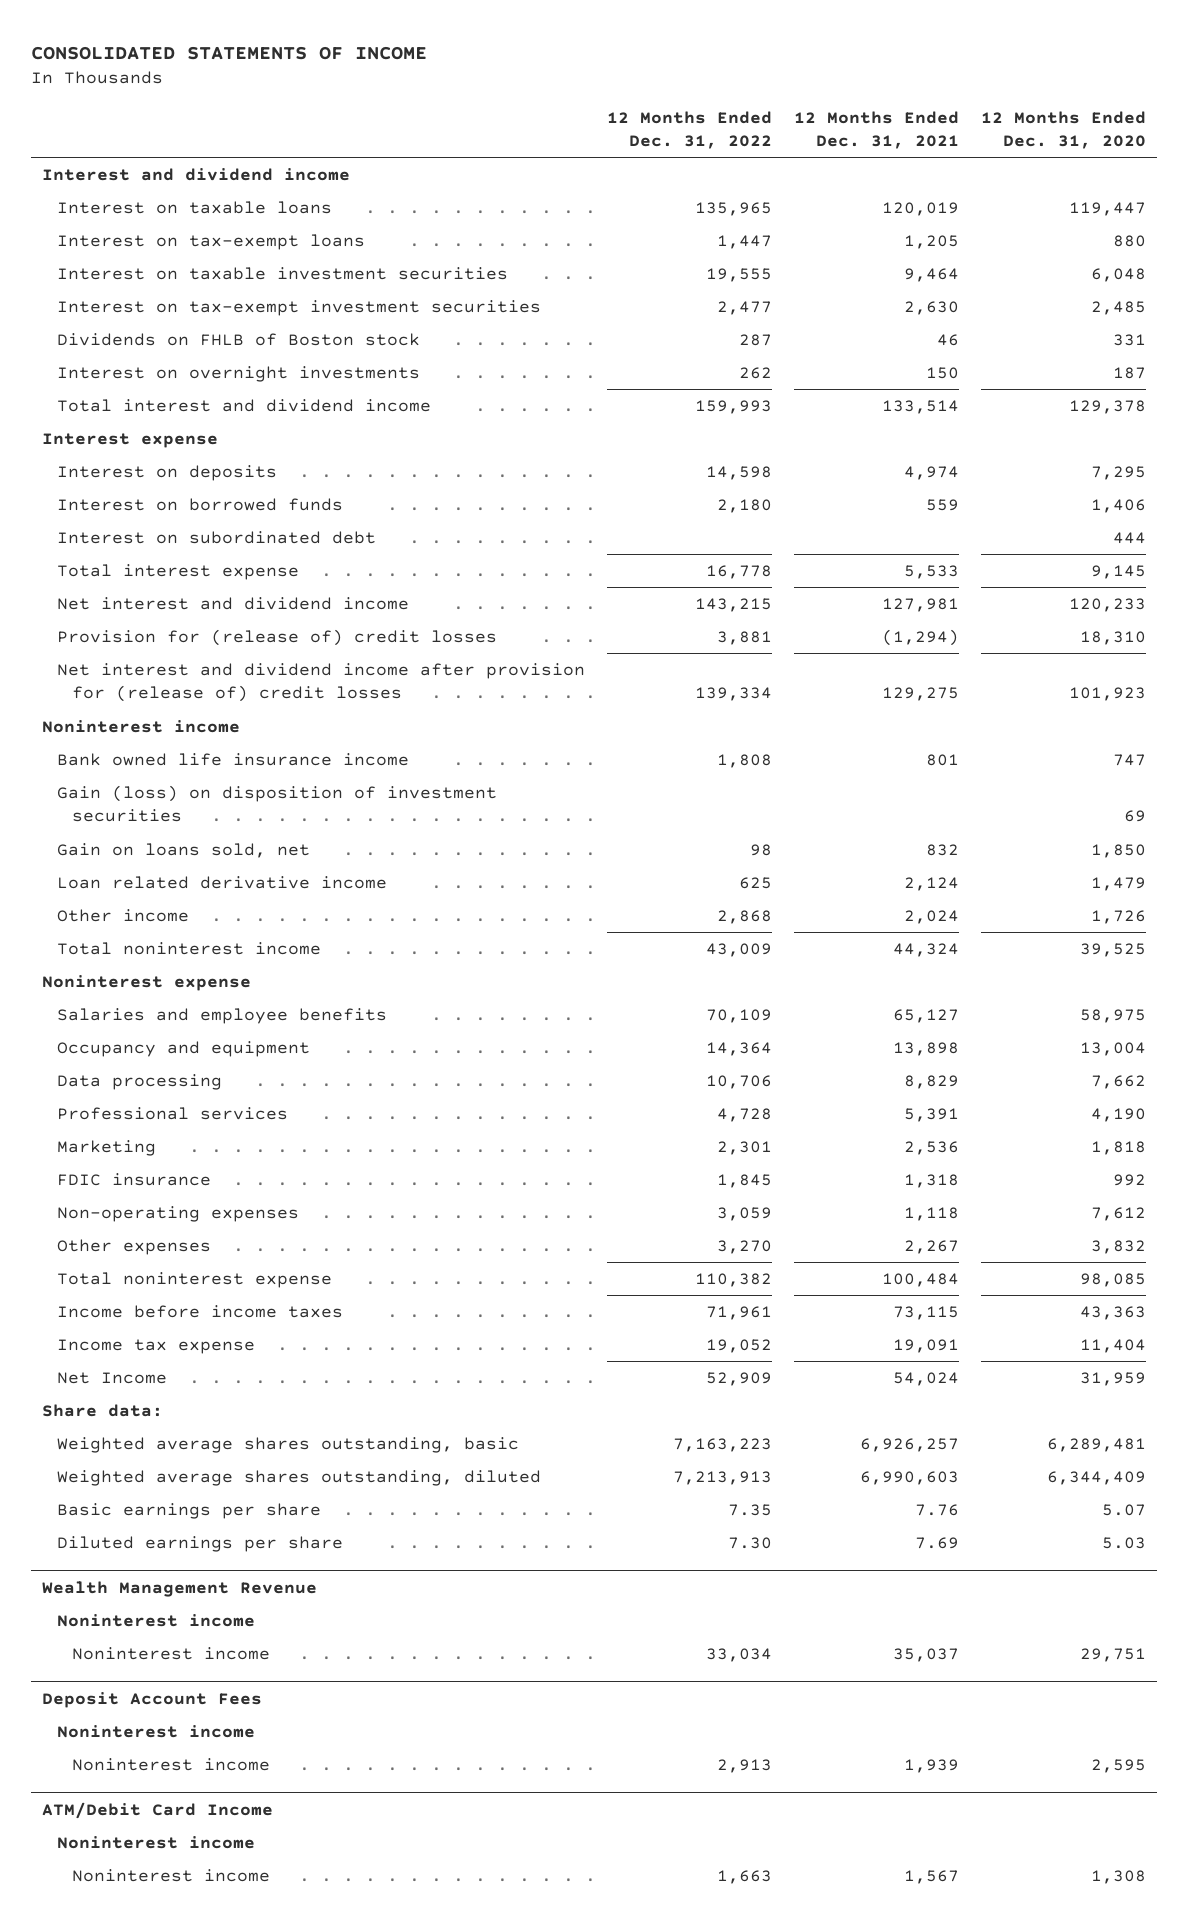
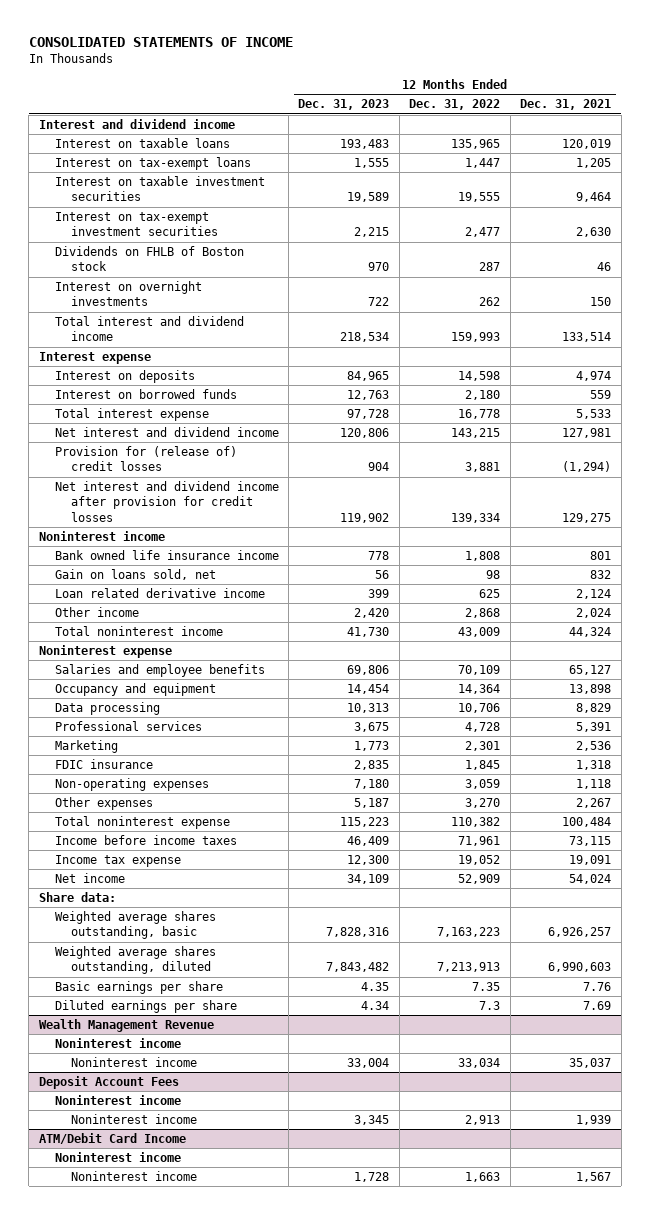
[981,110,1147,149] 12 Months Ended Dec. 31, 2020 -> none
none -> [298,99,390,111] Dec. 31, 2023
[57,530,377,544] Interest on subordinated debt -> none
[57,662,586,703] Net interest and dividend income after provision for (release of) credit losses -> [54,480,279,522] Net interest and dividend income after provision for credit losses
[57,784,498,823] Gain (loss) on disposition of investment securities -> none
[57,1371,168,1384] Net Income -> [54,872,125,883] Net income
[728,1536,773,1549] 7.30 -> [479,1000,501,1010] 7.3

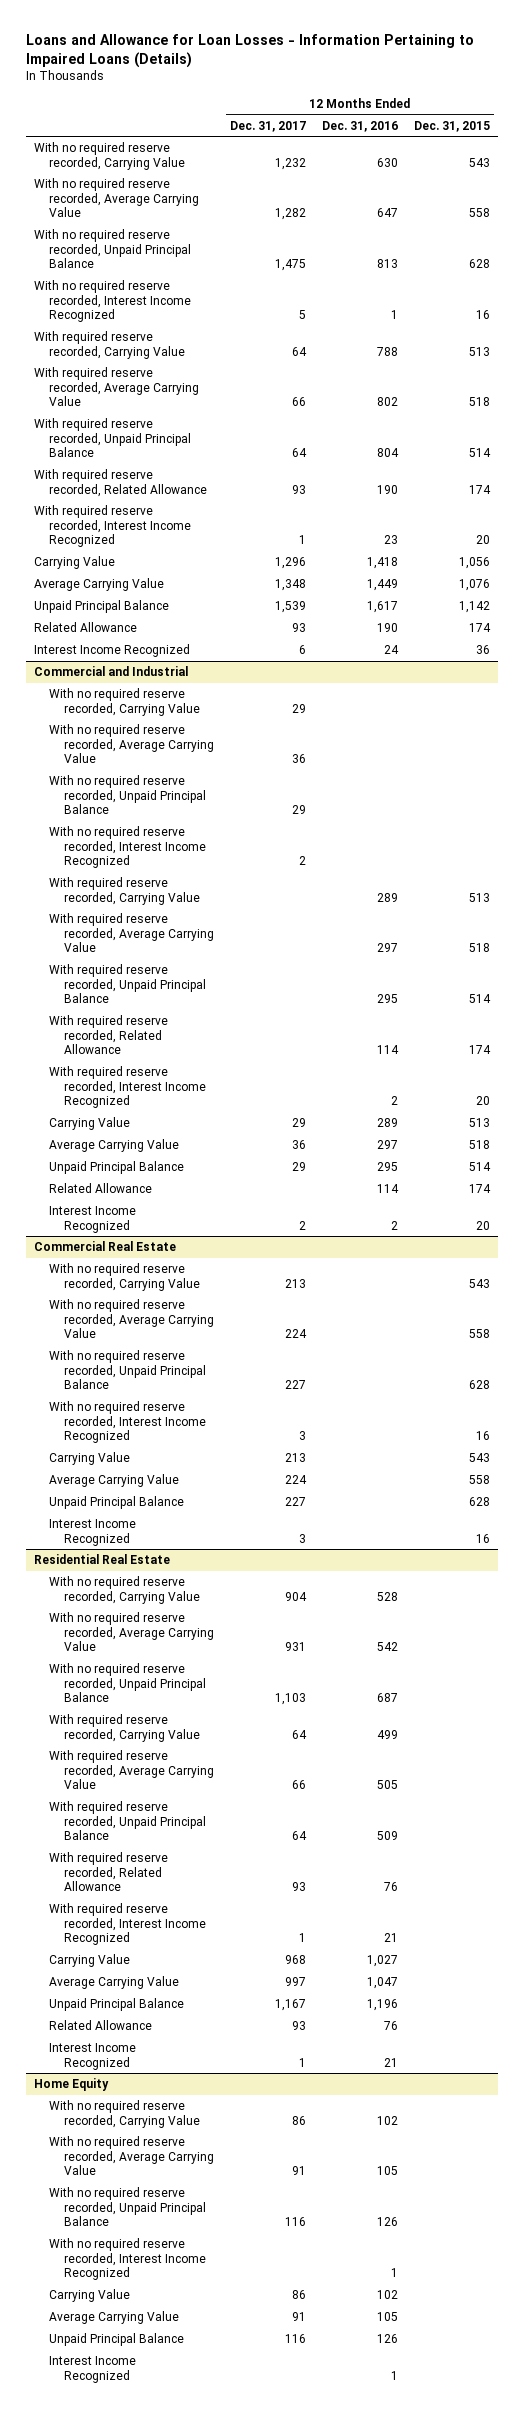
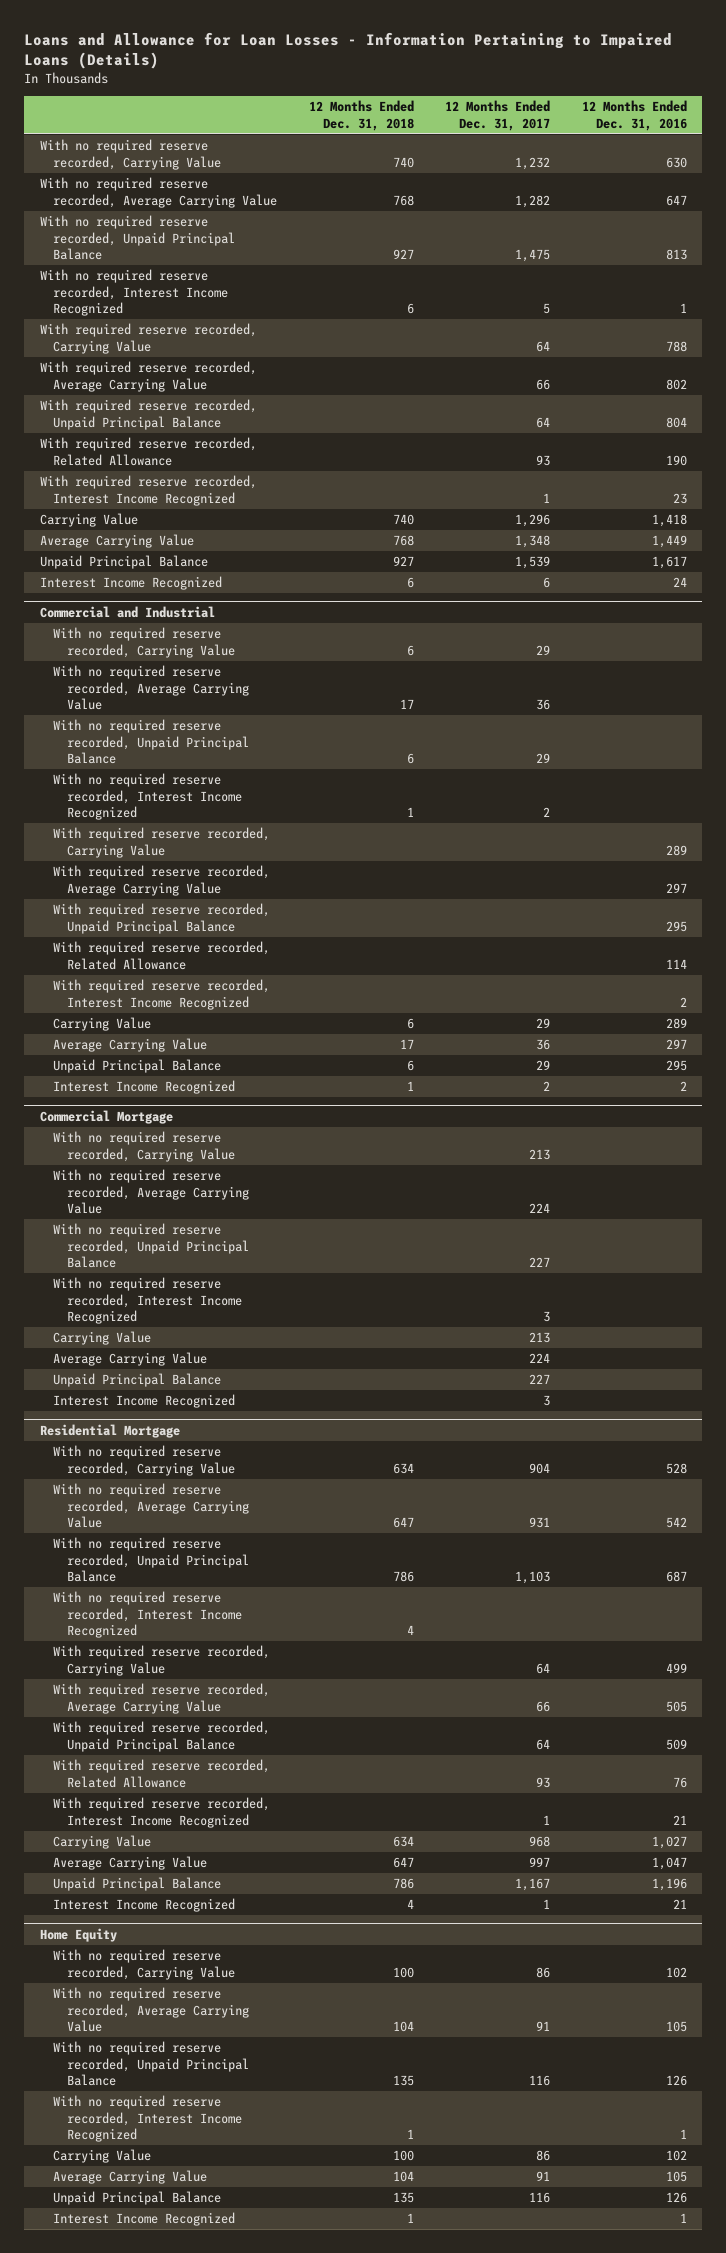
[414,120,491,132] Dec. 31, 2015 -> none
none -> [308,100,414,131] 12 Months Ended Dec. 31, 2018
[34,622,138,633] Related Allowance -> none
[49,1183,153,1194] Related Allowance -> none
[34,1241,177,1252] Commercial Real Estate -> none
none -> [39,1109,173,1124] Commercial Mortgage
[34,1554,171,1565] Residential Real Estate -> [39,1423,180,1438] Residential Mortgage
none -> [53,1591,242,1639] With no required reserve recorded, Interest Income Recognized
[49,2020,153,2031] Related Allowance -> none

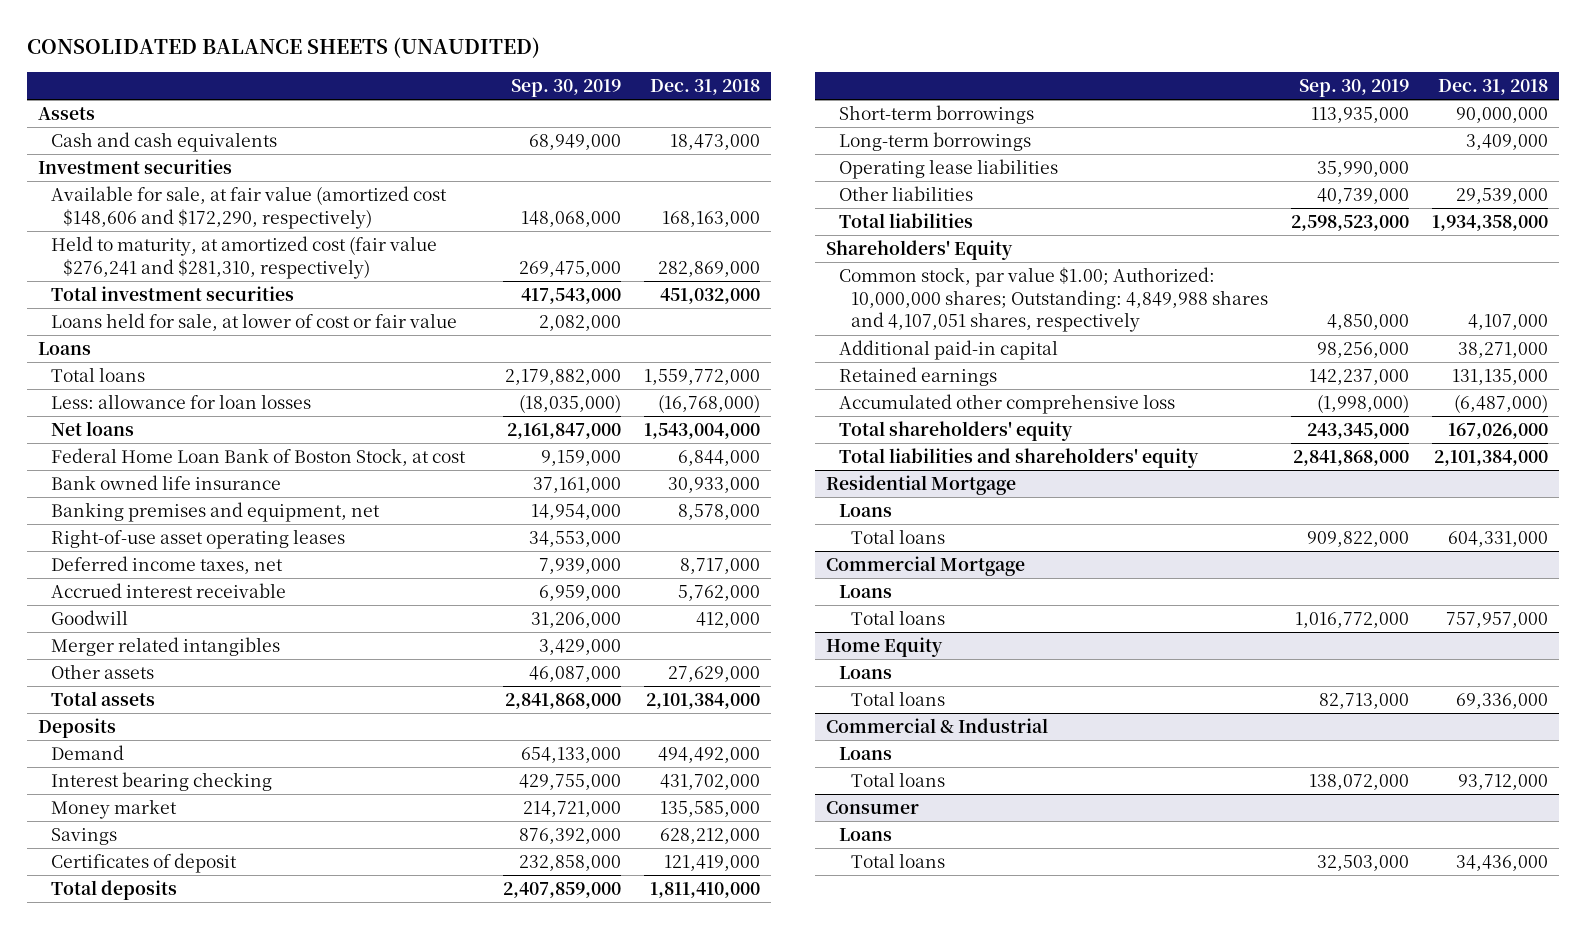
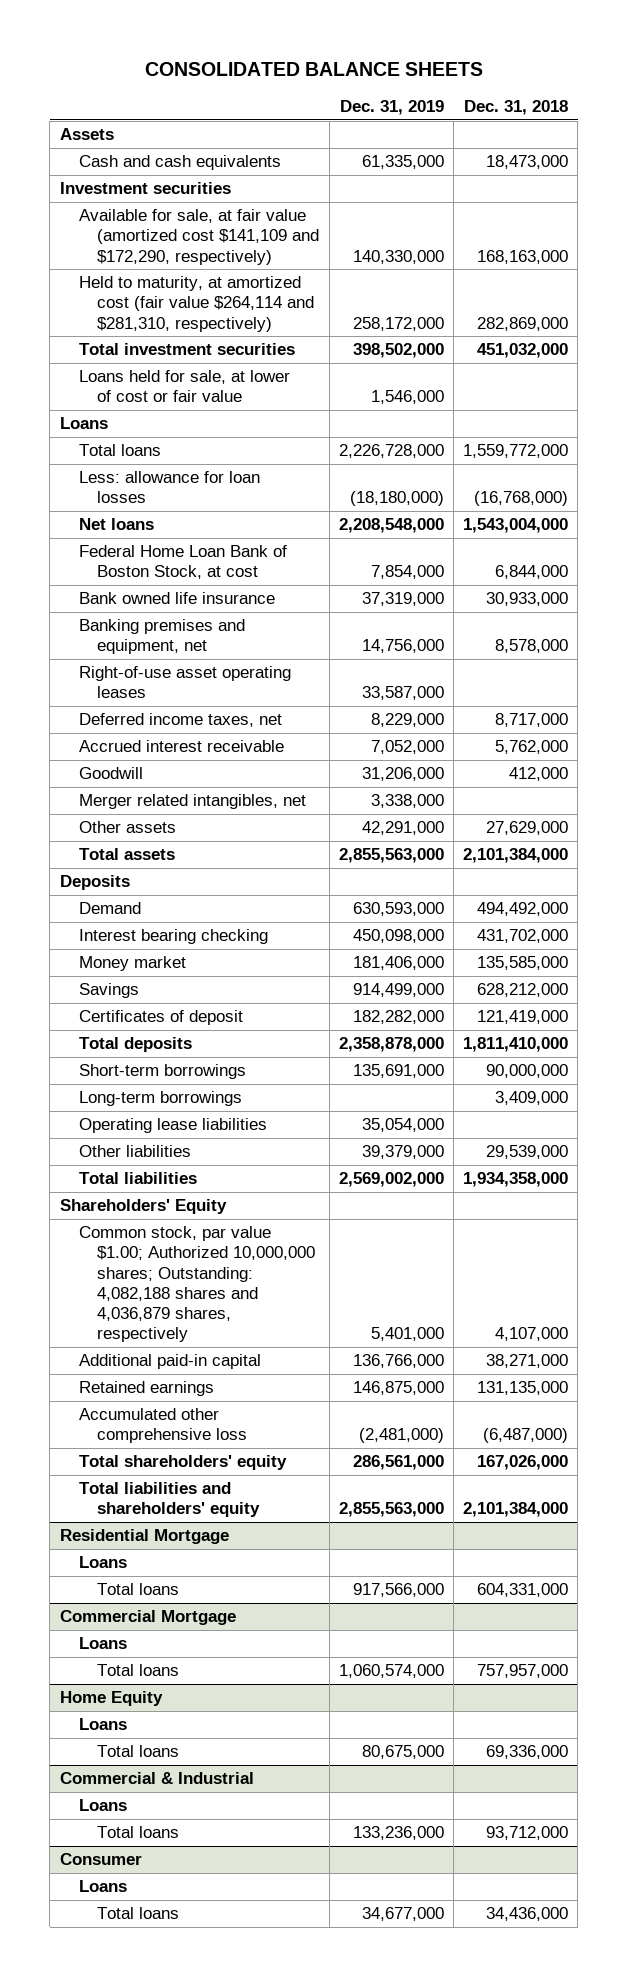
[26,37,540,59] CONSOLIDATED BALANCE SHEETS (UNAUDITED) -> [144,62,483,77] CONSOLIDATED BALANCE SHEETS
[510,78,621,97] Sep. 30, 2019 -> none
none -> [339,99,444,115] Dec. 31, 2019
[50,186,447,229] Available for sale, at fair value (amortized cost $148,606 and $172,290, respectively) -> [78,209,320,265] Available for sale, at fair value (amortized cost $141,109 and $172,290, respectively)
[50,236,437,279] Held to maturity, at amortized cost (fair value $276,241 and $281,310, respectively) -> [78,276,315,332] Held to maturity, at amortized cost (fair value $264,114 and $281,310, respectively)
[50,637,280,657] Merger related intangibles -> [78,794,306,810] Merger related intangibles, net
[838,267,1269,333] Common stock, par value $1.00; Authorized: 10,000,000 shares; Outstanding: 4,849,988 shares and 4,107,051 shares, respectively -> [78,1226,316,1343] Common stock, par value $1.00; Authorized 10,000,000 shares; Outstanding: 4,082,188 shares and 4,036,879 shares, respectively

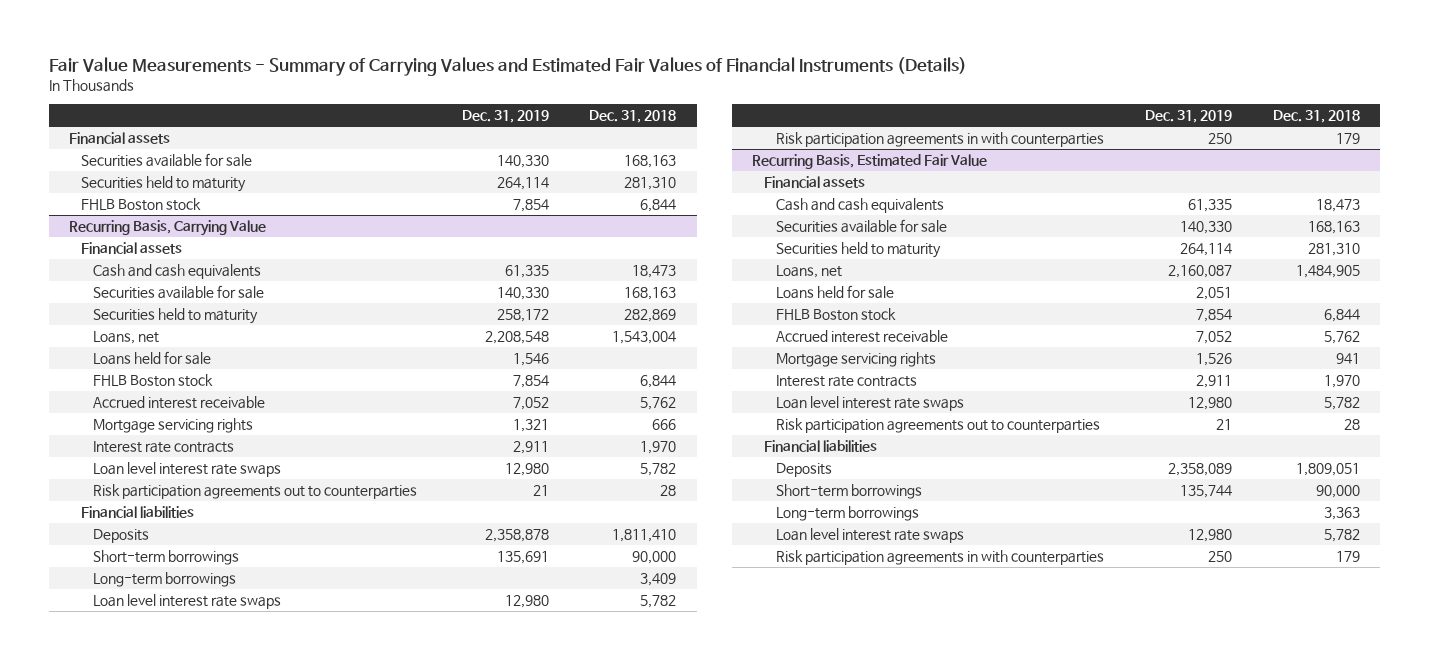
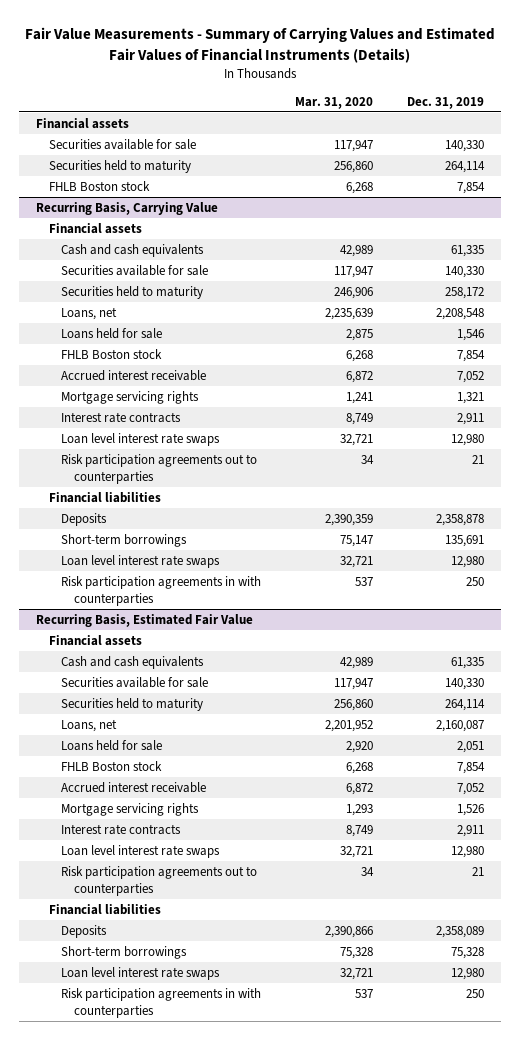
[589,110,677,124] Dec. 31, 2018 -> none
none -> [295,96,374,109] Mar. 31, 2020
[92,572,236,588] Long-term borrowings -> none
[776,506,920,522] Long-term borrowings -> none
[1179,485,1232,499] 135,744 -> [450,946,484,959] 75,328

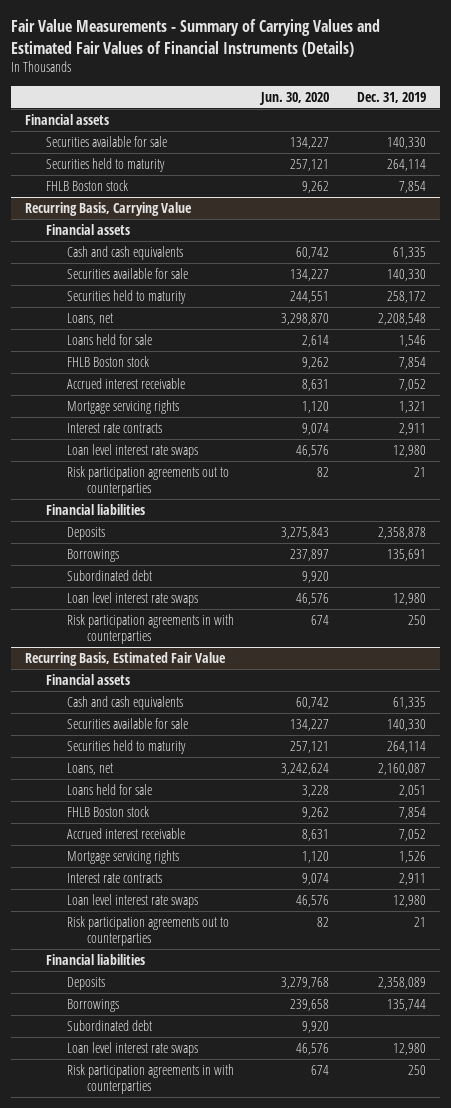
[295,96,374,109] Mar. 31, 2020 -> none
none -> [259,91,330,105] Jun. 30, 2020
[61,533,188,547] Short-term borrowings -> [66,548,119,562] Borrowings
none -> [66,569,152,581] Subordinated debt
[61,945,188,959] Short-term borrowings -> none
none -> [66,998,119,1012] Borrowings
none -> [66,1019,152,1031] Subordinated debt

